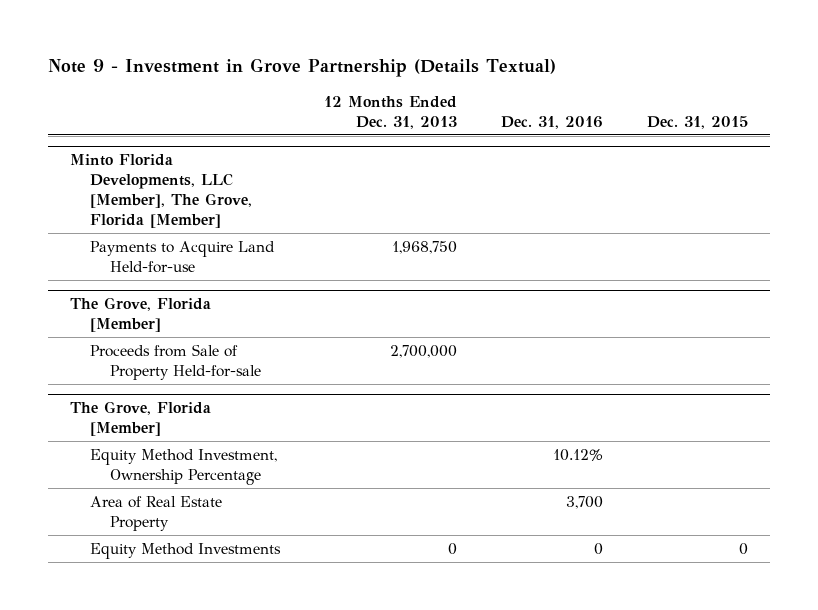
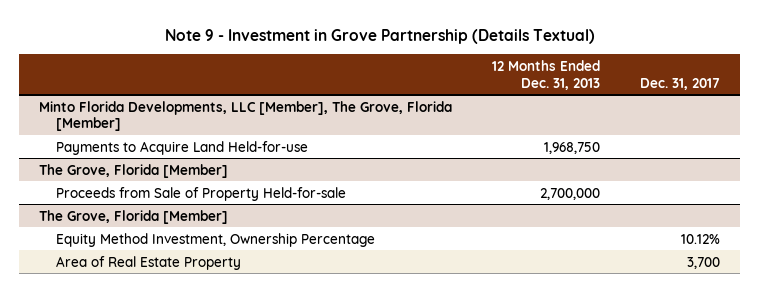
[500,115,603,129] Dec. 31, 2016 -> none
[646,115,748,129] Dec. 31, 2015 -> none
none -> [639,77,720,90] Dec. 31, 2017
[90,542,282,559] Equity Method Investments -> none

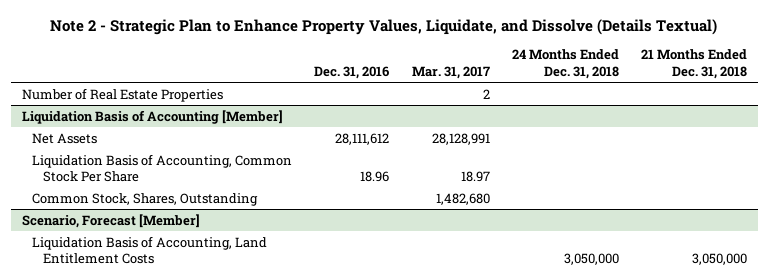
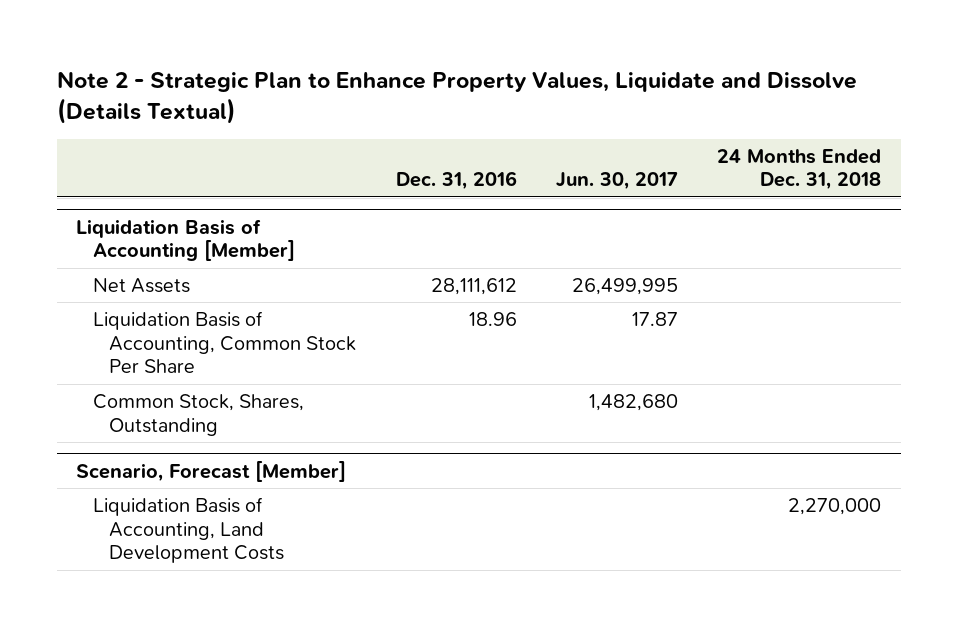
[50,18,718,35] Note 2 - Strategic Plan to Enhance Property Values, Liquidate, and Dissolve (Details Textual) -> [56,70,857,124] Note 2 - Strategic Plan to Enhance Property Values, Liquidate and Dissolve (Details Textual)
[411,65,490,79] Mar. 31, 2017 -> none
[640,49,747,79] 21 Months Ended Dec. 31, 2018 -> none
none -> [555,172,678,191] Jun. 30, 2017
[21,87,223,102] Number of Real Estate Properties -> none
[32,235,268,264] Liquidation Basis of Accounting, Land Entitlement Costs -> [92,496,285,564] Liquidation Basis of Accounting, Land Development Costs
[563,252,619,265] 3,050,000 -> [787,497,881,515] 2,270,000

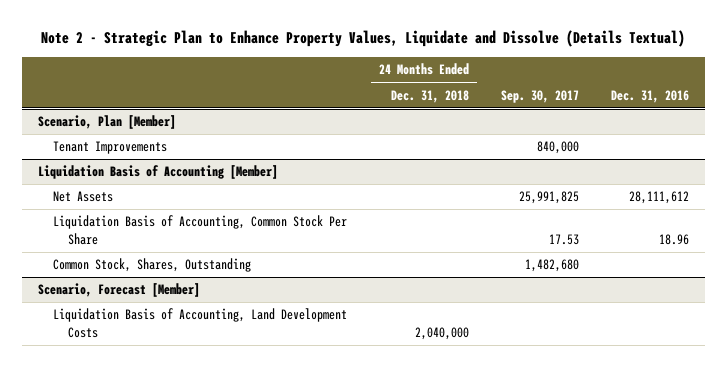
[555,172,678,191] Jun. 30, 2017 -> none
none -> [500,89,579,103] Sep. 30, 2017
none -> [38,115,177,130] Scenario, Plan [Member]
none -> [53,141,168,155] Tenant Improvements
[787,497,881,515] 2,270,000 -> [415,326,470,340] 2,040,000

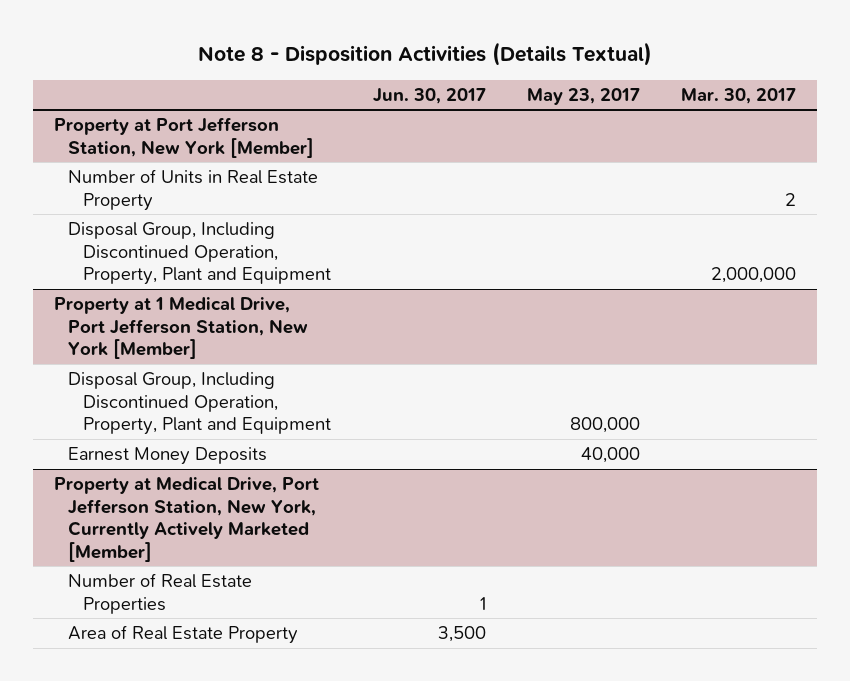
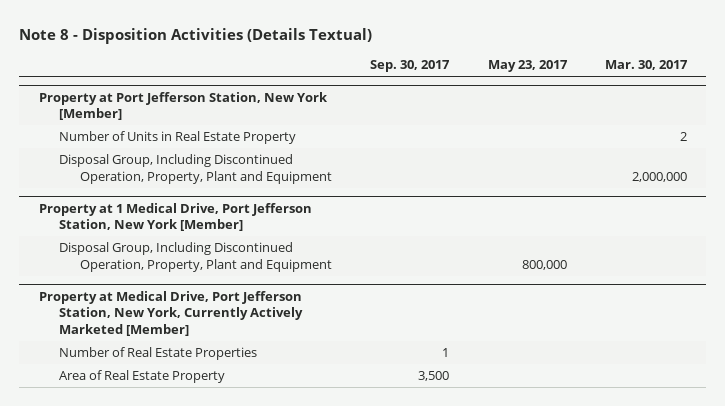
[372,87,486,104] Jun. 30, 2017 -> none
none -> [370,60,451,73] Sep. 30, 2017
[68,447,268,466] Earnest Money Deposits -> none

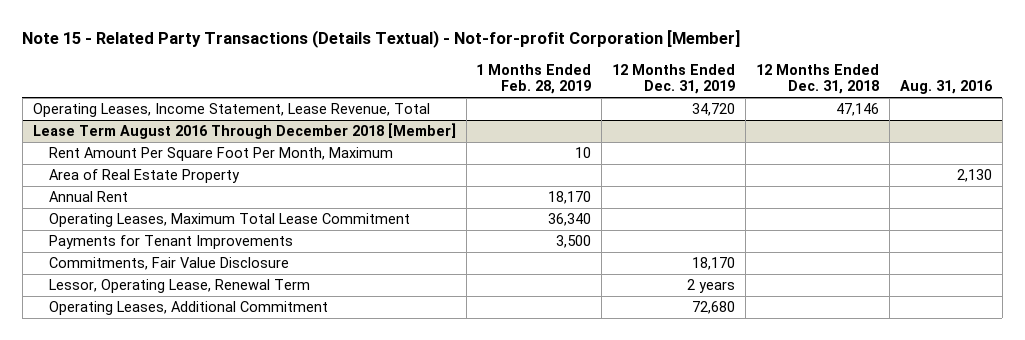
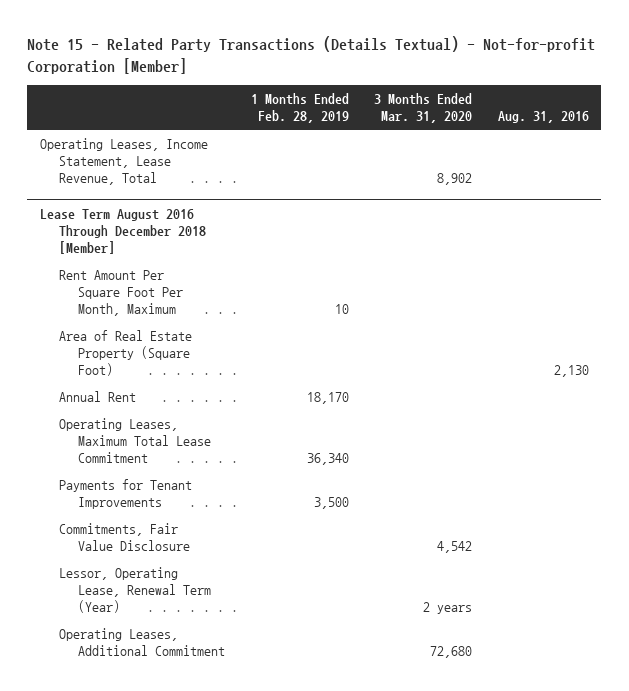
[612,63,736,95] 12 Months Ended Dec. 31, 2019 -> none
[756,63,880,95] 12 Months Ended Dec. 31, 2018 -> none
none -> [374,92,473,123] 3 Months Ended Mar. 31, 2020
[48,169,240,184] Area of Real Estate Property -> [59,330,193,377] Area of Real Estate Property (Square Foot)
[48,279,310,294] Lessor, Operating Lease, Renewal Term -> [59,567,212,614] Lessor, Operating Lease, Renewal Term (Year)

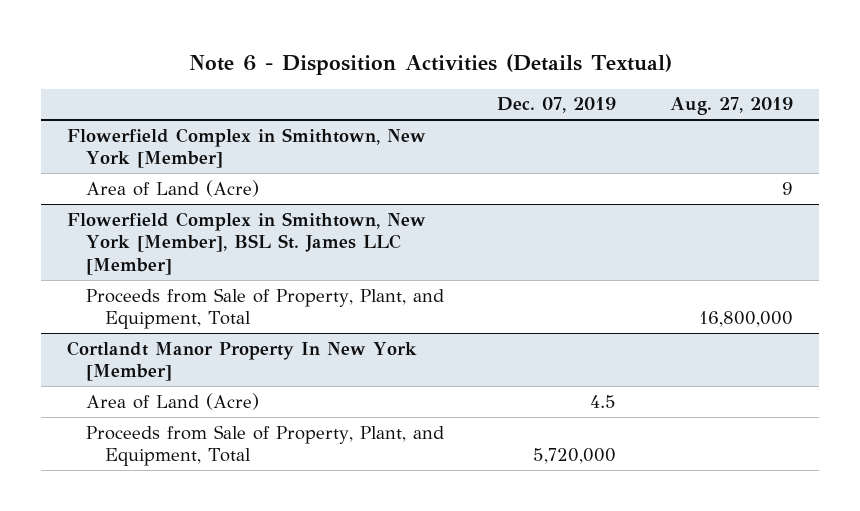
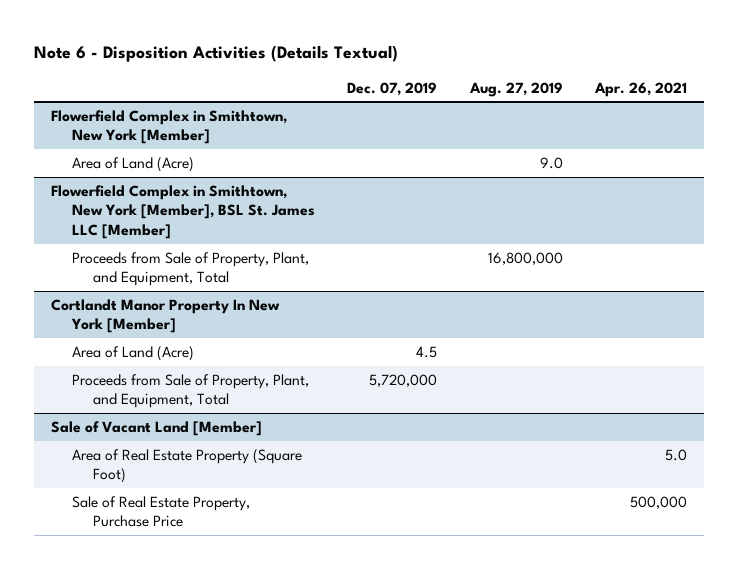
none -> [594,81,688,97] Apr. 26, 2021
[781,181,793,195] 9 -> [539,156,563,169] 9.0
none -> [50,420,262,436] Sale of Vacant Land [Member]
none -> [71,448,302,484] Area of Real Estate Property (Square Foot)
none -> [71,495,250,528] Sale of Real Estate Property, Purchase Price

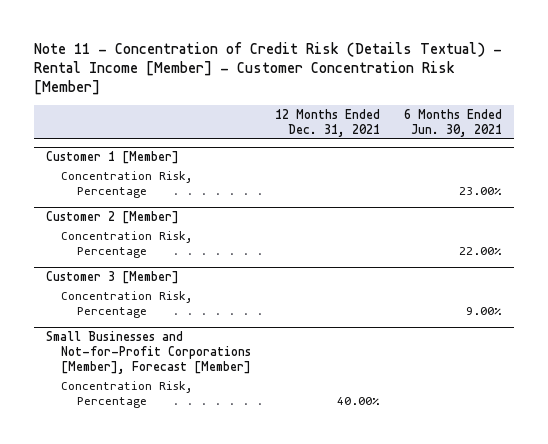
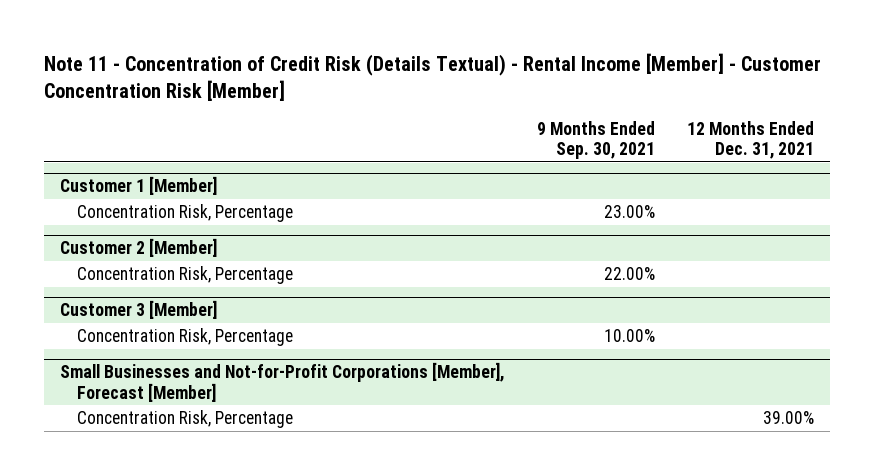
[404,108,503,137] 6 Months Ended Jun. 30, 2021 -> none
none -> [536,120,655,160] 9 Months Ended Sep. 30, 2021
[337,396,381,405] 40.00% -> [762,410,814,424] 39.00%

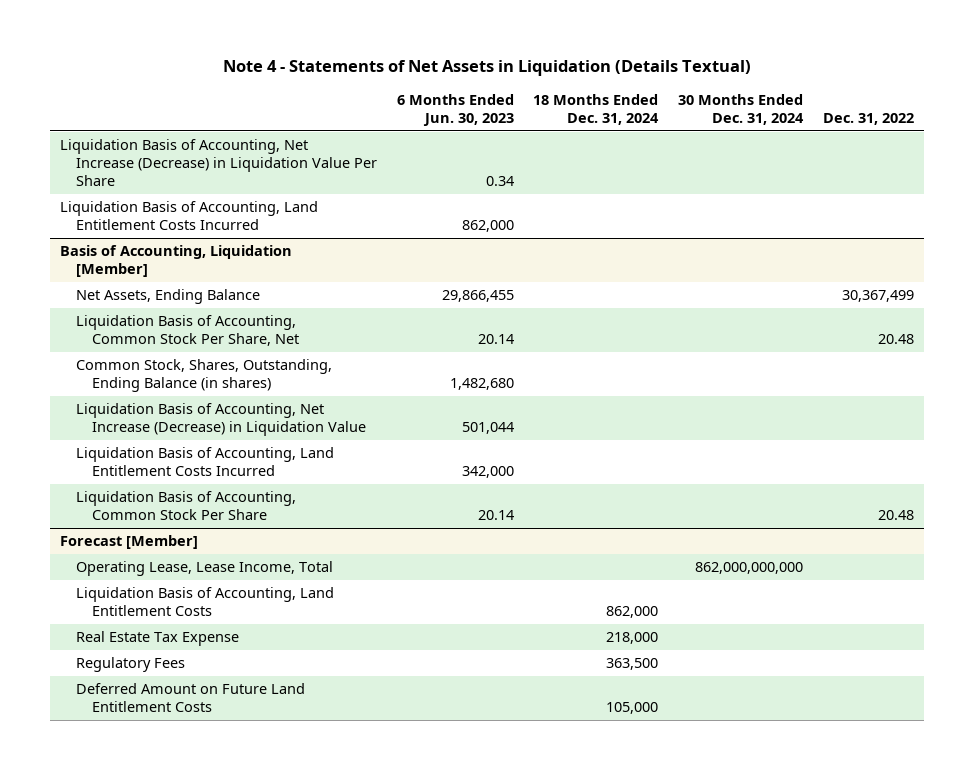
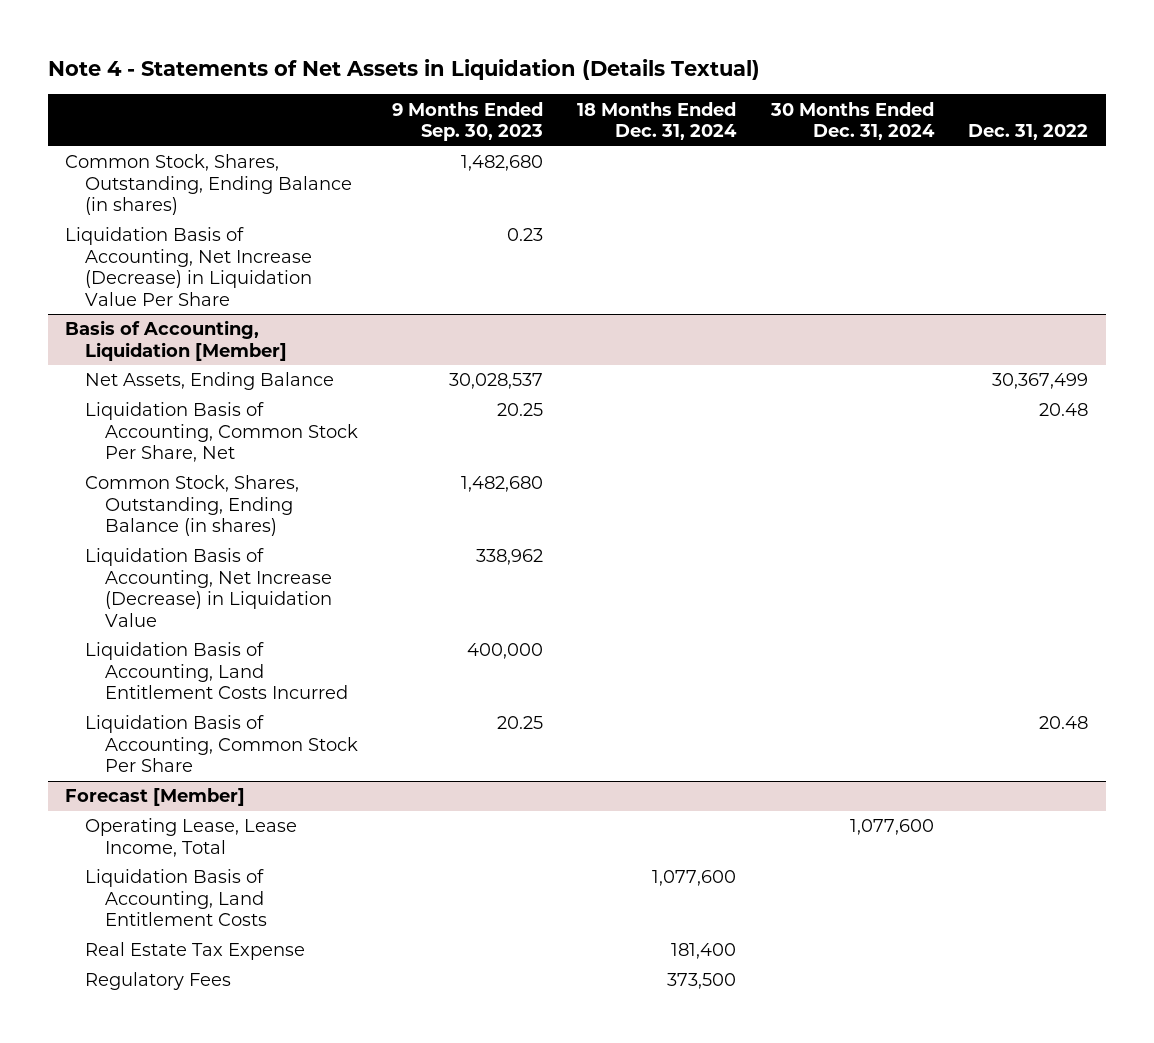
[396,93,514,126] 6 Months Ended Jun. 30, 2023 -> none
none -> [392,101,544,142] 9 Months Ended Sep. 30, 2023
none -> [65,154,353,216] Common Stock, Shares, Outstanding, Ending Balance (in shares)
[59,201,318,231] Liquidation Basis of Accounting, Land Entitlement Costs Incurred -> none
[76,683,306,713] Deferred Amount on Future Land Entitlement Costs -> none
[695,562,804,575] 862,000,000,000 -> [849,819,934,836] 1,077,600
[606,606,659,619] 862,000 -> [652,870,737,887] 1,077,600
[606,632,659,645] 218,000 -> [671,943,737,960] 181,400
[606,658,659,671] 363,500 -> [667,973,737,990] 373,500

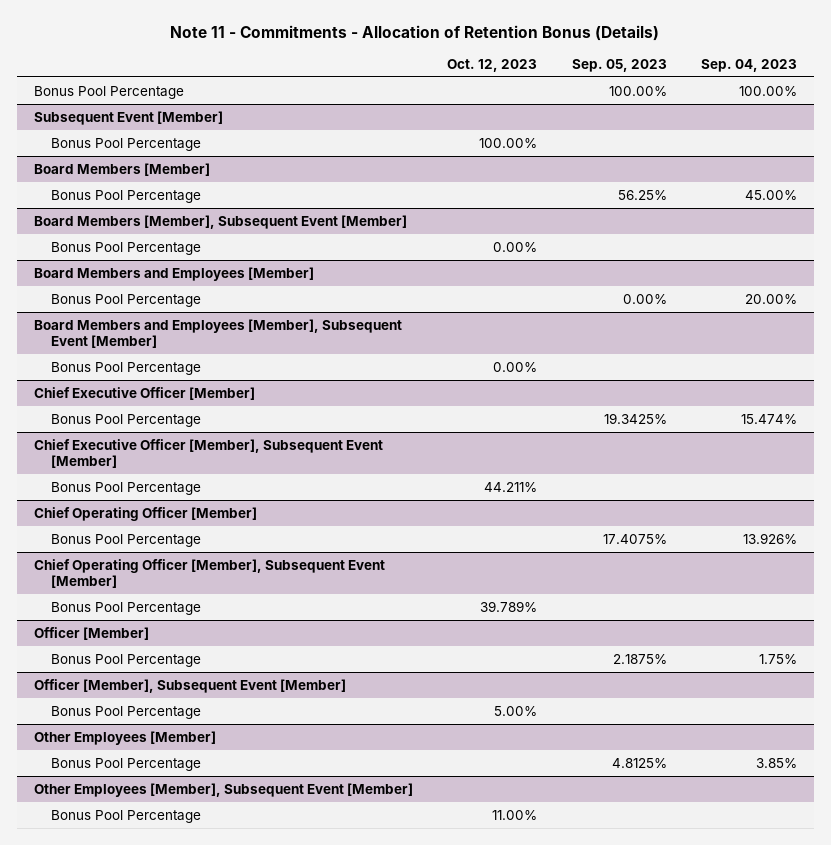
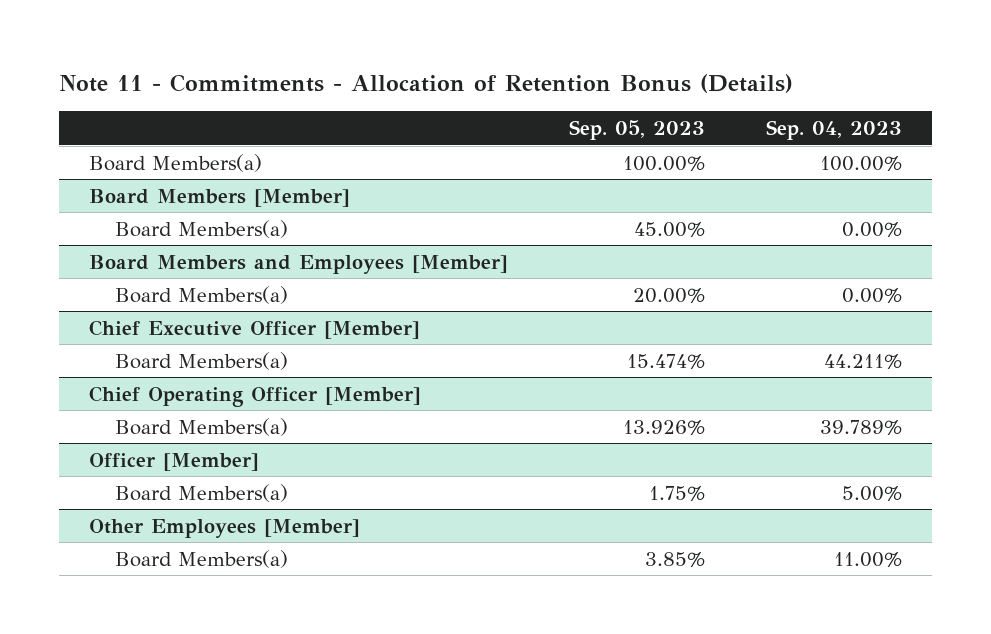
[447,58,538,72] Oct. 12, 2023 -> none
[34,110,224,125] Subsequent Event [Member] -> none
[50,137,201,151] Bonus Pool Percentage -> none
[34,85,185,99] Bonus Pool Percentage -> [89,153,263,172] Board Members(a)
[50,189,201,203] Bonus Pool Percentage -> none
[34,214,408,229] Board Members [Member], Subsequent Event [Member] -> none
[50,241,201,255] Bonus Pool Percentage -> none
none -> [114,219,288,238] Board Members(a)
[50,293,201,307] Bonus Pool Percentage -> none
[34,318,403,348] Board Members and Employees [Member], Subsequent Event [Member] -> none
[50,361,201,375] Bonus Pool Percentage -> none
none -> [114,285,288,304] Board Members(a)
[50,413,201,427] Bonus Pool Percentage -> none
[34,438,384,468] Chief Executive Officer [Member], Subsequent Event [Member] -> none
[50,481,201,495] Bonus Pool Percentage -> none
none -> [114,351,288,370] Board Members(a)
[50,533,201,547] Bonus Pool Percentage -> none
[34,558,386,588] Chief Operating Officer [Member], Subsequent Event [Member] -> none
[50,601,201,615] Bonus Pool Percentage -> none
none -> [114,417,288,436] Board Members(a)
[50,653,201,667] Bonus Pool Percentage -> none
[34,678,347,693] Officer [Member], Subsequent Event [Member] -> none
[50,705,201,719] Bonus Pool Percentage -> none
none -> [114,483,288,502] Board Members(a)
[50,757,201,771] Bonus Pool Percentage -> none
[34,782,414,797] Other Employees [Member], Subsequent Event [Member] -> none
[50,809,201,823] Bonus Pool Percentage -> none
none -> [114,549,288,568] Board Members(a)

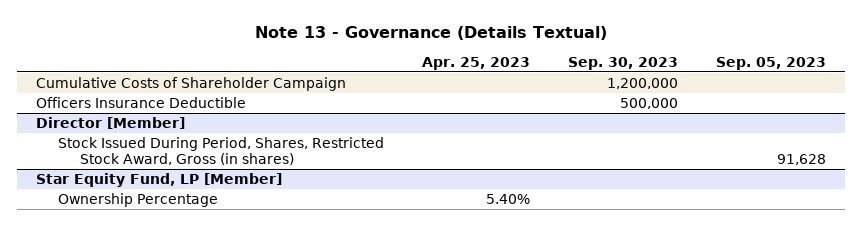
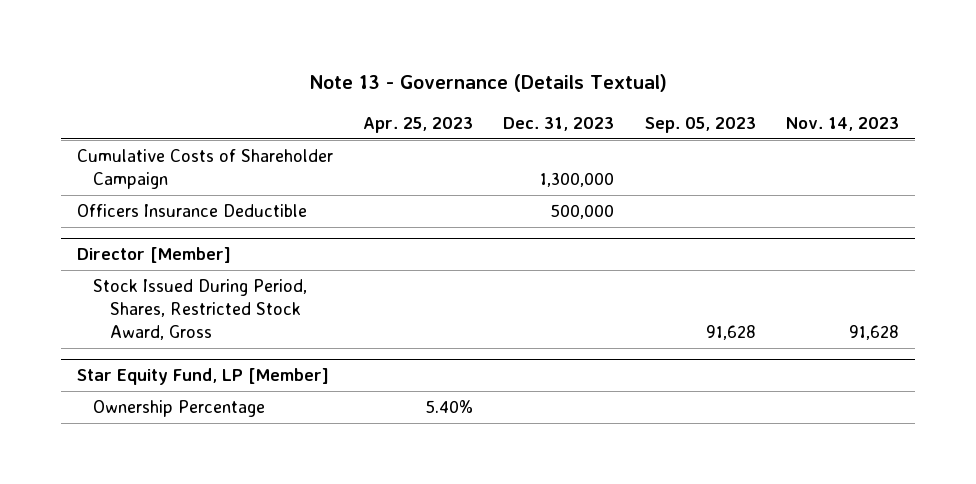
[568,56,679,70] Sep. 30, 2023 -> none
none -> [503,117,615,132] Dec. 31, 2023
none -> [786,117,900,132] Nov. 14, 2023
[57,136,384,166] Stock Issued During Period, Shares, Restricted Stock Award, Gross (in shares) -> [93,278,308,341] Stock Issued During Period, Shares, Restricted Stock Award, Gross

